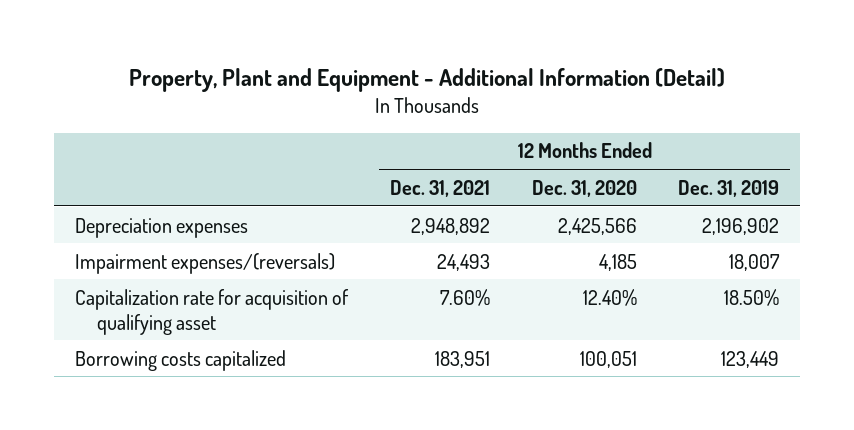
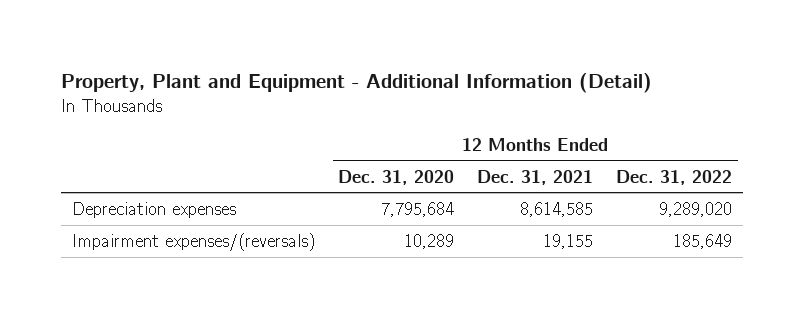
[678,179,780,197] Dec. 31, 2019 -> none
none -> [615,169,732,185] Dec. 31, 2022
[75,288,350,335] Capitalization rate for acquisition of qualifying asset -> none
[75,349,287,371] Borrowing costs capitalized -> none
[410,217,490,235] 2,948,892 -> [520,201,594,217] 8,614,585
[557,217,637,235] 2,425,566 -> [381,201,455,217] 7,795,684
[436,253,490,271] 24,493 -> [543,233,594,249] 19,155
[598,253,637,271] 4,185 -> [404,233,455,249] 10,289

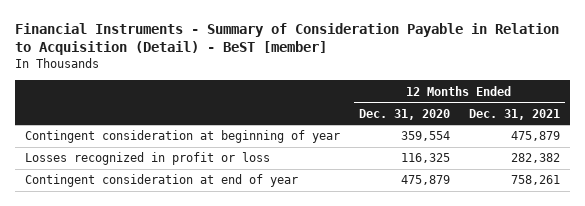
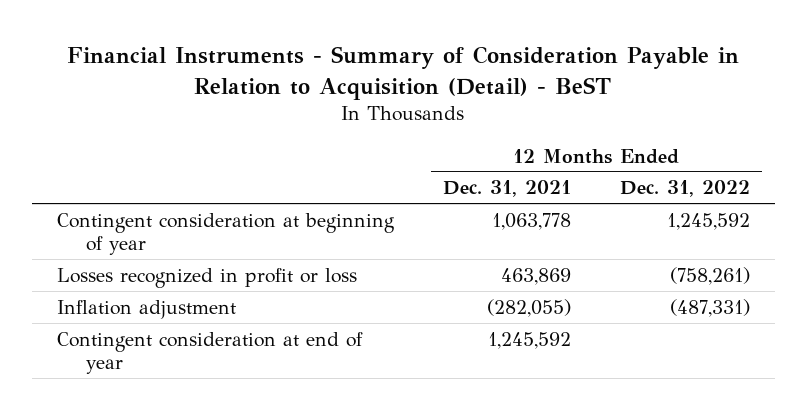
[15,22,560,56] Financial Instruments - Summary of Consideration Payable in Relation to Acquisition (Detail) - BeST [member] -> [67,46,740,100] Financial Instruments - Summary of Consideration Payable in Relation to Acquisition (Detail) - BeST
[358,108,450,120] Dec. 31, 2020 -> none
none -> [620,180,751,198] Dec. 31, 2022
[511,131,561,142] 475,879 -> [491,212,571,230] 1,063,778
[511,153,561,164] 282,382 -> [500,267,571,285] 463,869
none -> [56,299,236,319] Inflation adjustment
[511,175,561,186] 758,261 -> [487,331,571,349] 1,245,592

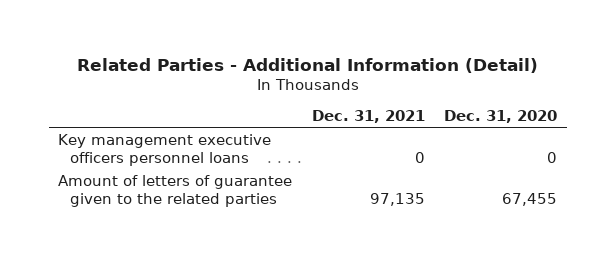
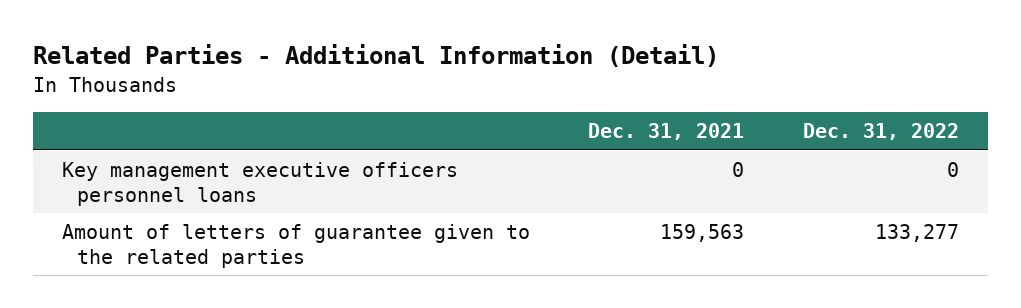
[444,110,558,124] Dec. 31, 2020 -> none
none -> [802,123,959,141] Dec. 31, 2022
[369,192,425,206] 97,135 -> [660,224,745,243] 159,563

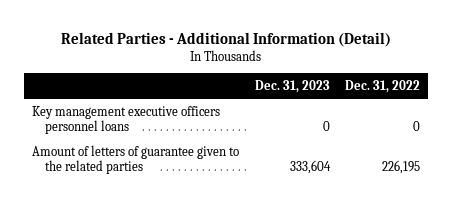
[588,123,745,141] Dec. 31, 2021 -> none
none -> [254,79,330,93] Dec. 31, 2023
[874,224,959,243] 133,277 -> [382,159,421,174] 226,195

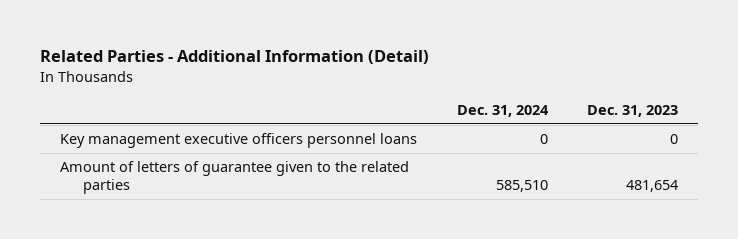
[345,79,421,93] Dec. 31, 2022 -> none
none -> [456,104,549,117] Dec. 31, 2024
[289,159,331,174] 333,604 -> [626,180,679,193] 481,654

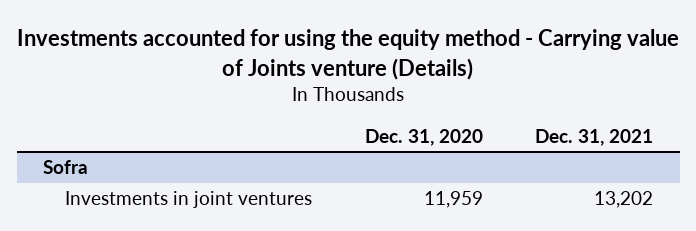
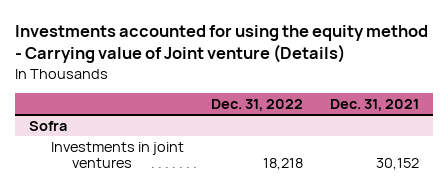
[17,29,680,80] Investments accounted for using the equity method - Carrying value of Joints venture (Details) -> [15,25,429,64] Investments accounted for using the equity method - Carrying value of Joint venture (Details)
[364,128,483,146] Dec. 31, 2020 -> none
none -> [211,98,304,111] Dec. 31, 2022
[594,191,654,209] 13,202 -> [376,158,420,171] 30,152

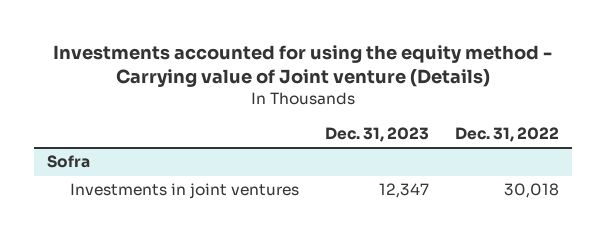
[330,98,420,111] Dec. 31, 2021 -> none
none -> [324,127,429,143] Dec. 31, 2023
[263,158,304,171] 18,218 -> [504,183,560,199] 30,018

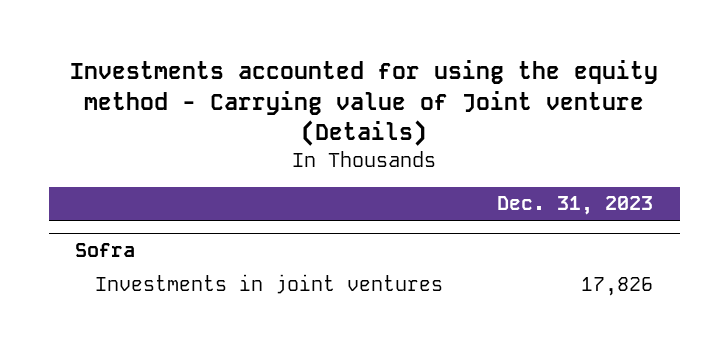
[455,127,560,143] Dec. 31, 2022 -> none
[378,183,429,199] 12,347 -> [581,276,654,296] 17,826

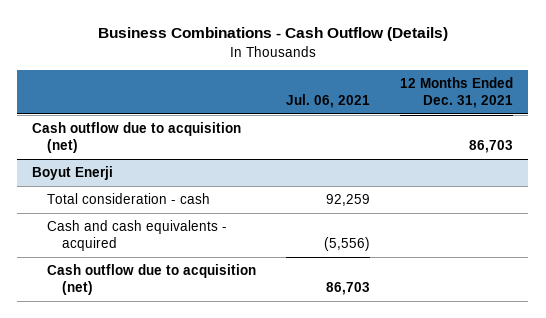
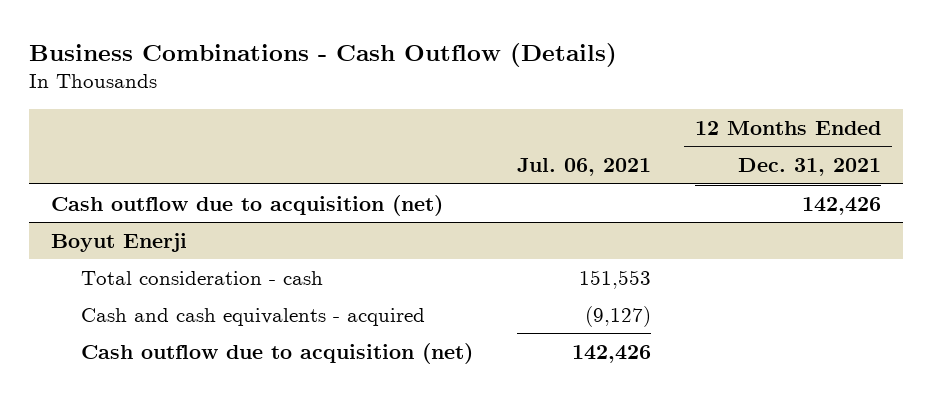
[469,139,514,153] 86,703 -> [802,196,882,215] 142,426
[326,194,371,207] 92,259 -> [579,269,652,289] 151,553
[324,236,371,251] (5,556) -> [585,305,652,327] (9,127)
[326,281,371,295] 86,703 -> [572,344,652,363] 142,426

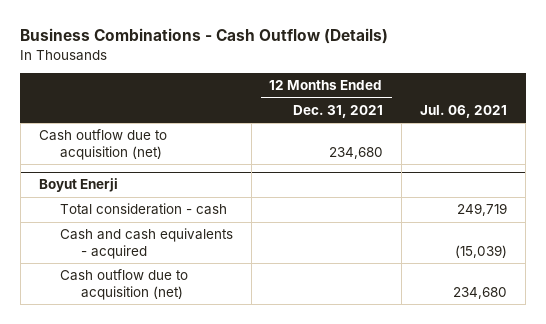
[802,196,882,215] 142,426 -> [328,146,383,159] 234,680
[579,269,652,289] 151,553 -> [457,203,508,217] 249,719
[585,305,652,327] (9,127) -> [455,244,508,258] (15,039)
[572,344,652,363] 142,426 -> [453,286,508,299] 234,680

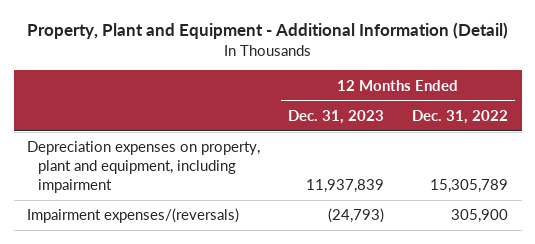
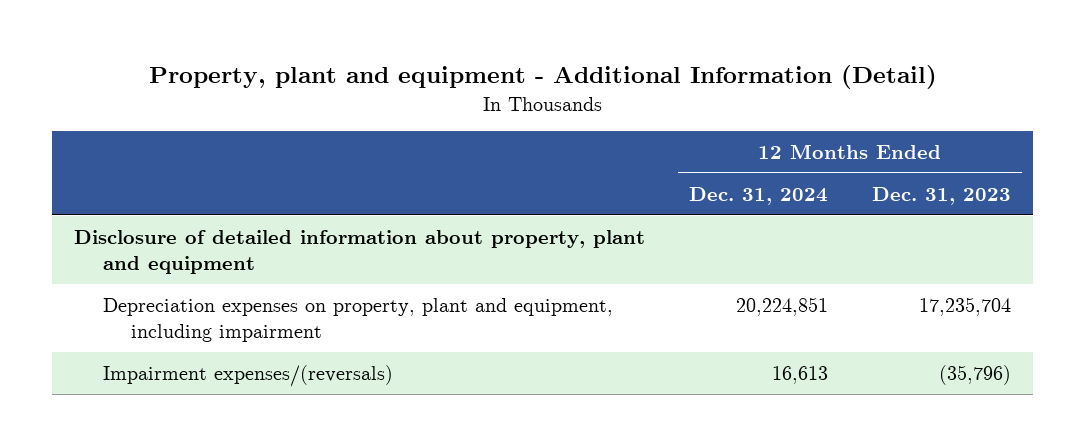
[26,22,508,40] Property, Plant and Equipment - Additional Information (Detail) -> [148,65,937,90] Property, plant and equipment - Additional Information (Detail)
[411,109,508,124] Dec. 31, 2022 -> none
none -> [689,186,829,205] Dec. 31, 2024
none -> [74,229,646,275] Disclosure of detailed information about property, plant and equipment
[306,178,385,193] 11,937,839 -> [919,296,1012,316] 17,235,704
[328,208,385,224] (24,793) -> [939,364,1012,385] (35,796)

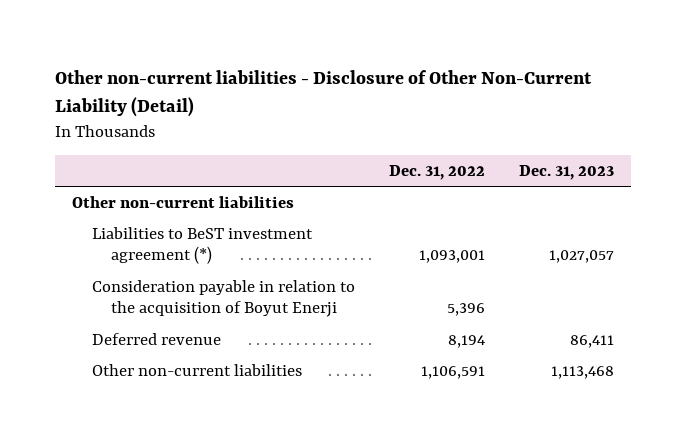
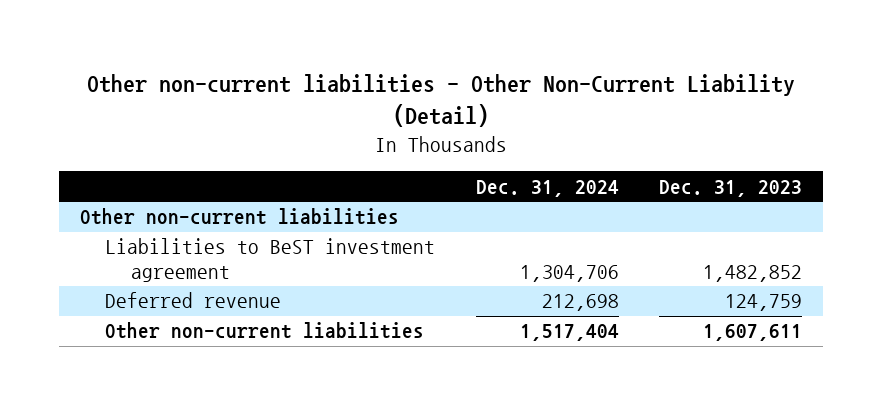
[55,69,593,118] Other non-current liabilities - Disclosure of Other Non-Current Liability (Detail) -> [87,74,796,128] Other non-current liabilities - Other Non-Current Liability (Detail)
[388,164,485,180] Dec. 31, 2022 -> none
none -> [475,179,619,197] Dec. 31, 2024
[91,279,355,318] Consideration payable in relation to the acquisition of Boyut Enerji -> none
[91,226,313,265] Liabilities to BeST investment agreement (*) -> [105,238,436,283] Liabilities to BeST investment agreement
[548,250,614,264] 1,027,057 -> [703,265,803,283] 1,482,852
[569,334,614,348] 86,411 -> [725,294,803,312] 124,759
[550,365,614,379] 1,113,468 -> [703,324,803,342] 1,607,611

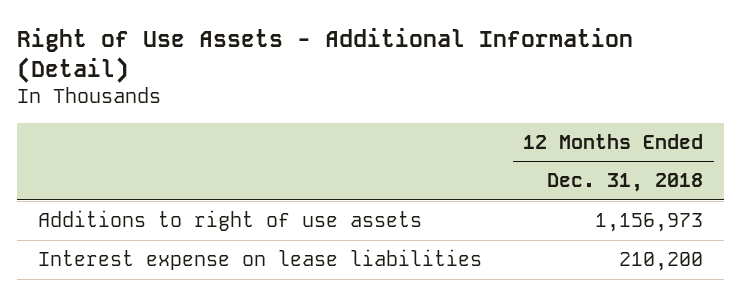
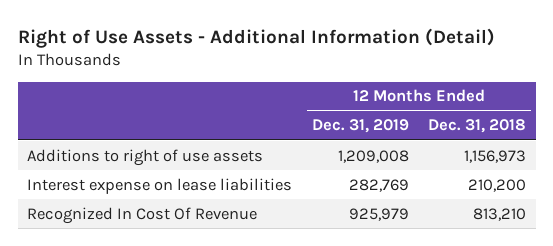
none -> [311,119,409,134] Dec. 31, 2019
none -> [27,206,258,224] Recognized In Cost Of Revenue

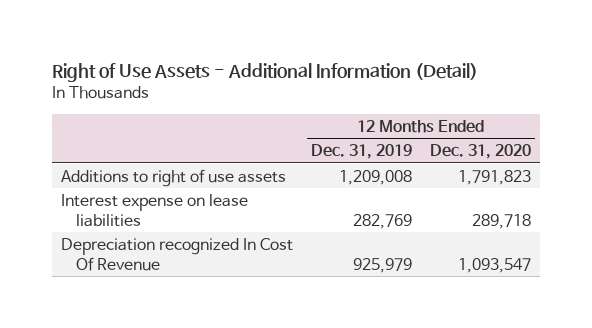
[428,119,527,134] Dec. 31, 2018 -> none
none -> [429,144,531,160] Dec. 31, 2020
[27,206,258,224] Recognized In Cost Of Revenue -> [61,237,294,271] Depreciation recognized In Cost Of Revenue

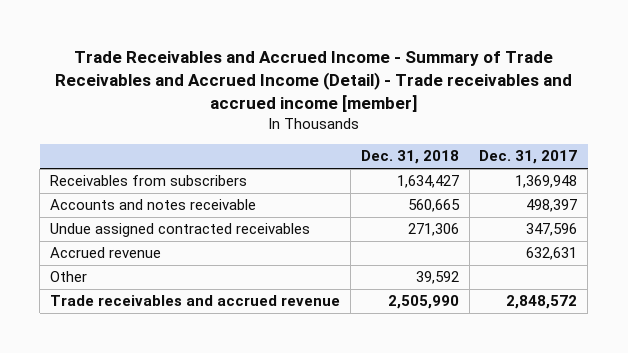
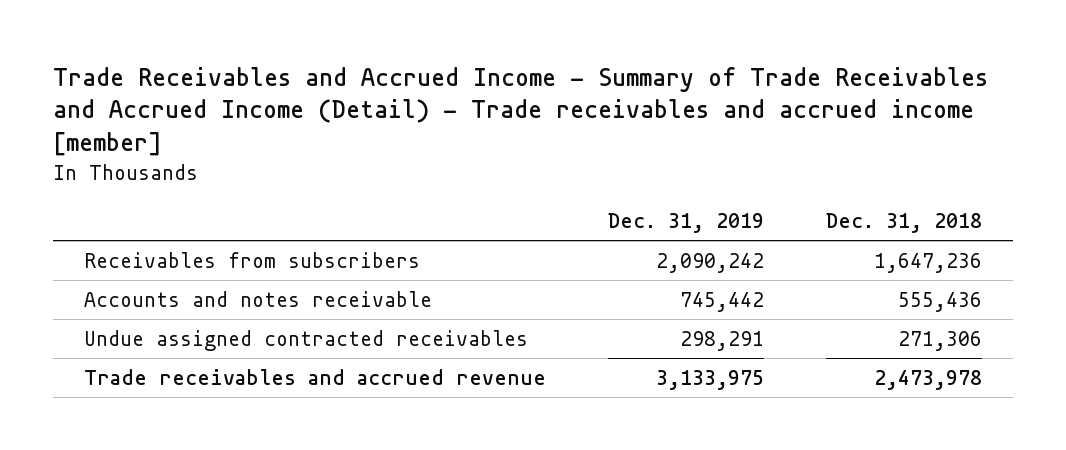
[479,150,578,165] Dec. 31, 2017 -> none
none -> [607,212,764,233] Dec. 31, 2019
[396,175,459,189] 1,634,427 -> [873,253,982,274] 1,647,236
[407,199,460,213] 560,665 -> [897,292,982,313] 555,436
[50,247,162,259] Accrued revenue -> none
[50,271,88,283] Other -> none
[387,295,459,310] 2,505,990 -> [873,370,982,391] 2,473,978

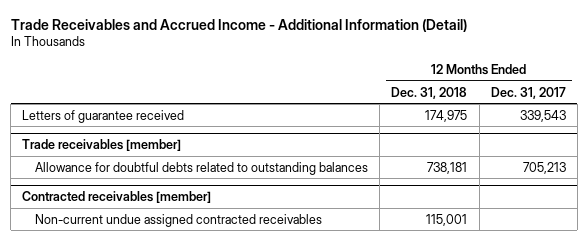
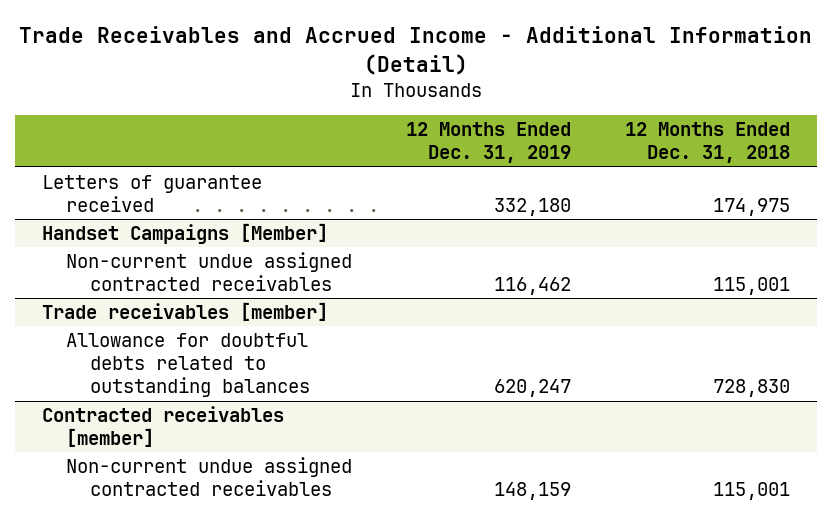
[490,86,566,99] Dec. 31, 2017 -> none
none -> [405,122,571,164] 12 Months Ended Dec. 31, 2019
none -> [41,222,328,244] Handset Campaigns [Member]
none -> [65,251,352,292] Non-current undue assigned contracted receivables
[427,161,468,174] 738,181 -> [712,379,790,398] 728,830

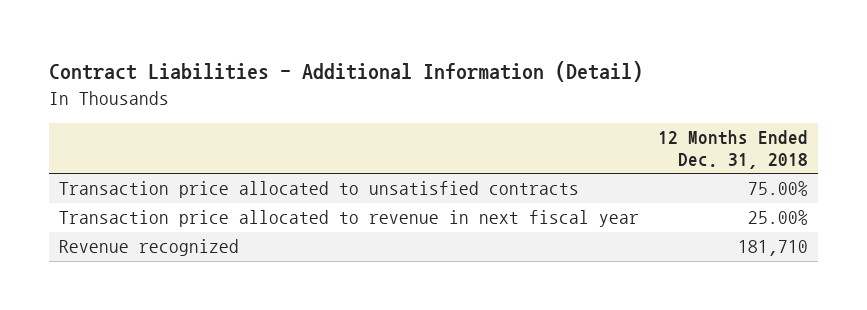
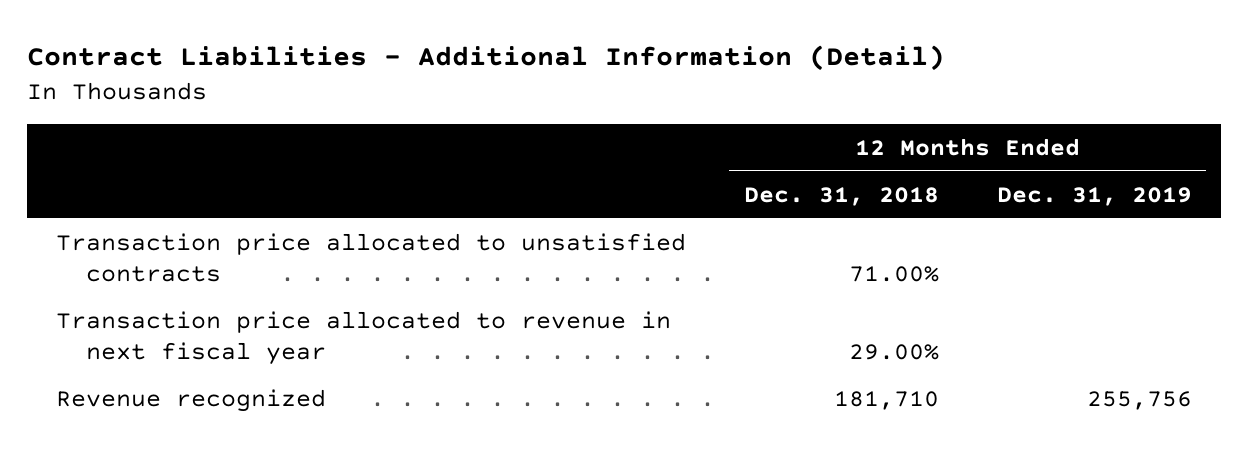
none -> [996,186,1192,206] Dec. 31, 2019
[748,181,809,197] 75.00% -> [848,265,939,282] 71.00%
[748,210,809,226] 25.00% -> [848,343,939,360] 29.00%

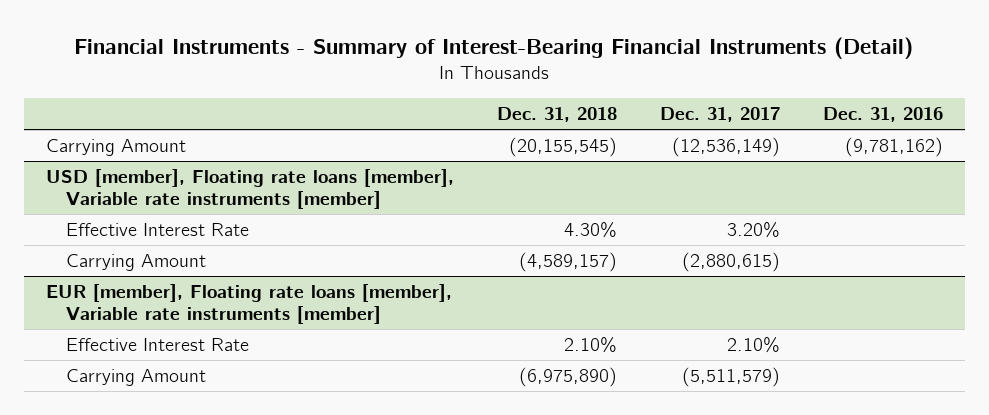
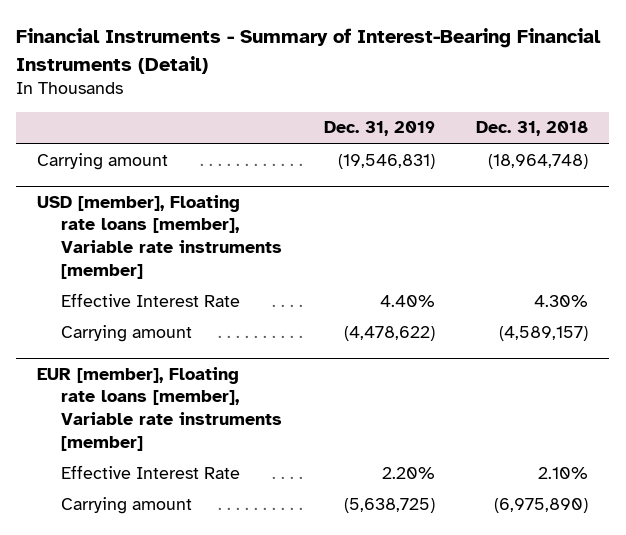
[659,107,780,123] Dec. 31, 2017 -> none
[823,107,944,123] Dec. 31, 2016 -> none
none -> [323,121,435,137] Dec. 31, 2019
[45,139,186,157] Carrying Amount -> [37,152,169,170] Carrying amount
[508,137,617,158] (20,155,545) -> [488,153,589,169] (18,964,748)
[66,254,207,272] Carrying Amount -> [61,324,193,342] Carrying amount
[66,369,207,387] Carrying Amount -> [61,496,193,514] Carrying amount

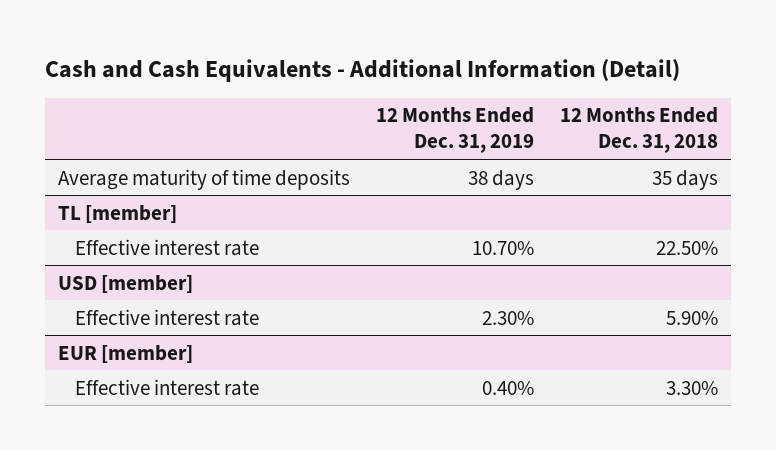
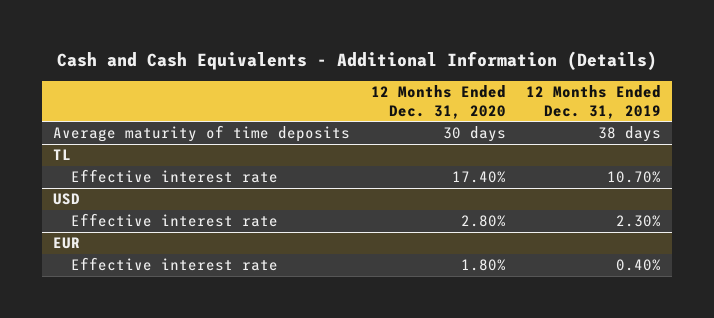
[44,58,680,82] Cash and Cash Equivalents - Additional Information (Detail) -> [57,50,658,70] Cash and Cash Equivalents - Additional Information (Details)
[560,107,719,154] 12 Months Ended Dec. 31, 2018 -> none
none -> [370,85,506,119] 12 Months Ended Dec. 31, 2020
[57,204,177,223] TL [member] -> [52,149,71,161] TL
[57,274,193,293] USD [member] -> [52,193,80,206] USD
[57,344,193,363] EUR [member] -> [52,237,80,250] EUR

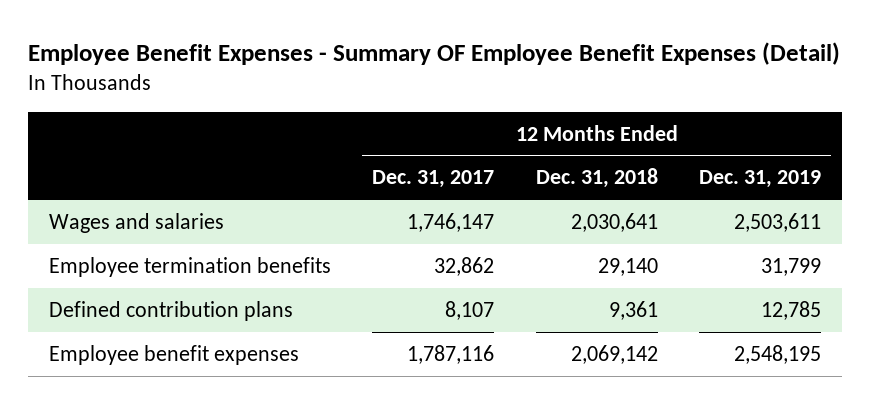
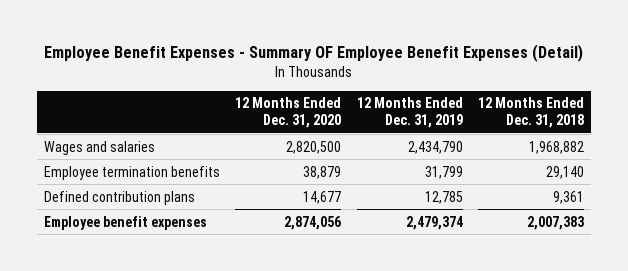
[372,170,495,189] Dec. 31, 2017 -> none
none -> [235,97,342,129] 12 Months Ended Dec. 31, 2020
[570,212,658,232] 2,030,641 -> [528,140,584,154] 1,968,882
[733,212,821,232] 2,503,611 -> [407,140,463,154] 2,434,790
[570,344,658,364] 2,069,142 -> [526,215,584,230] 2,007,383
[733,344,821,364] 2,548,195 -> [405,215,463,230] 2,479,374

